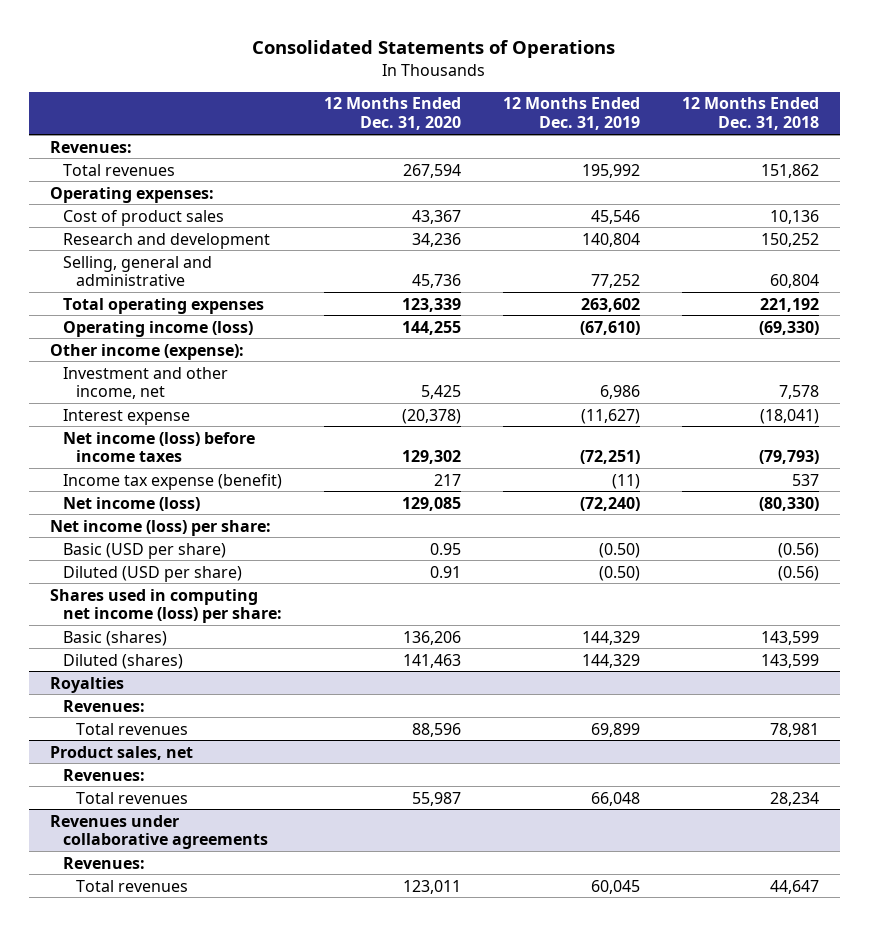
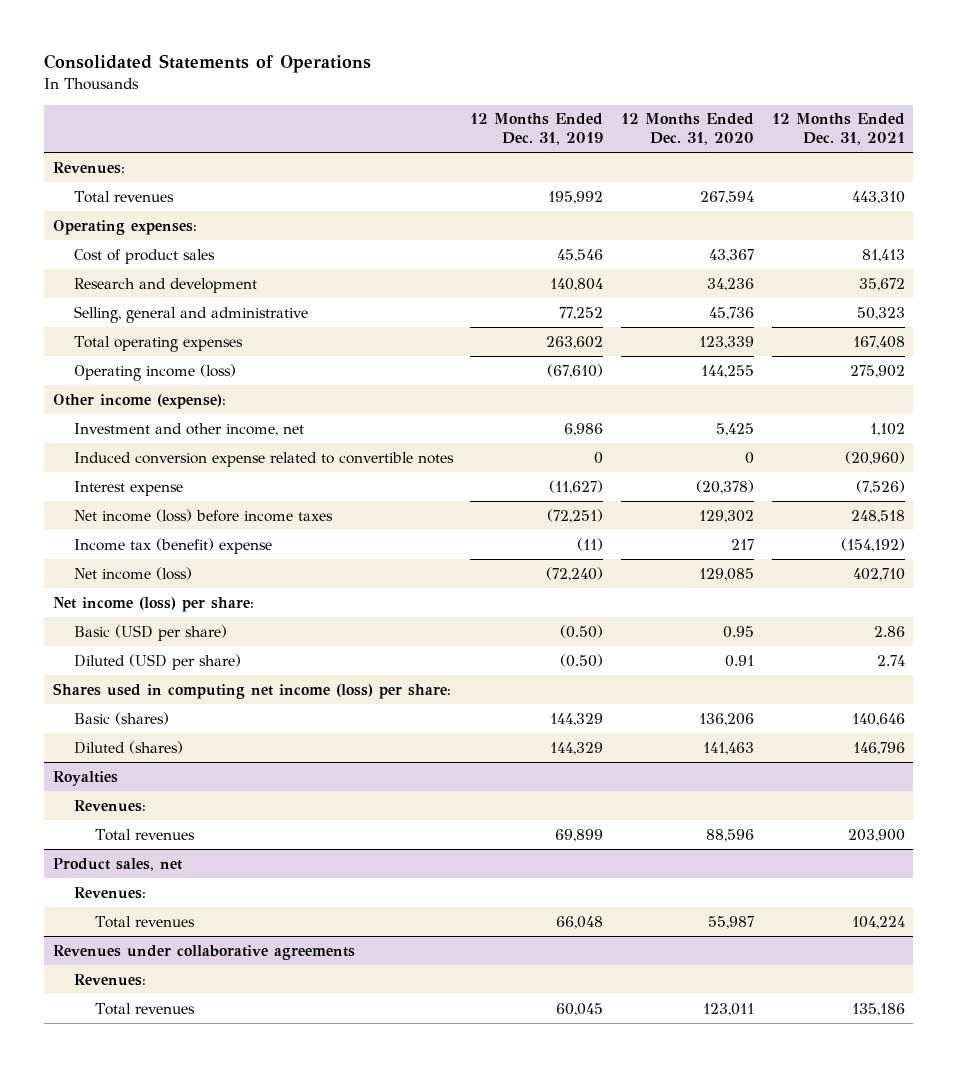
[682,97,820,131] 12 Months Ended Dec. 31, 2018 -> none
none -> [771,113,905,146] 12 Months Ended Dec. 31, 2021
none -> [73,451,454,467] Induced conversion expense related to convertible notes
[62,473,282,490] Income tax expense (benefit) -> [73,537,272,554] Income tax (benefit) expense

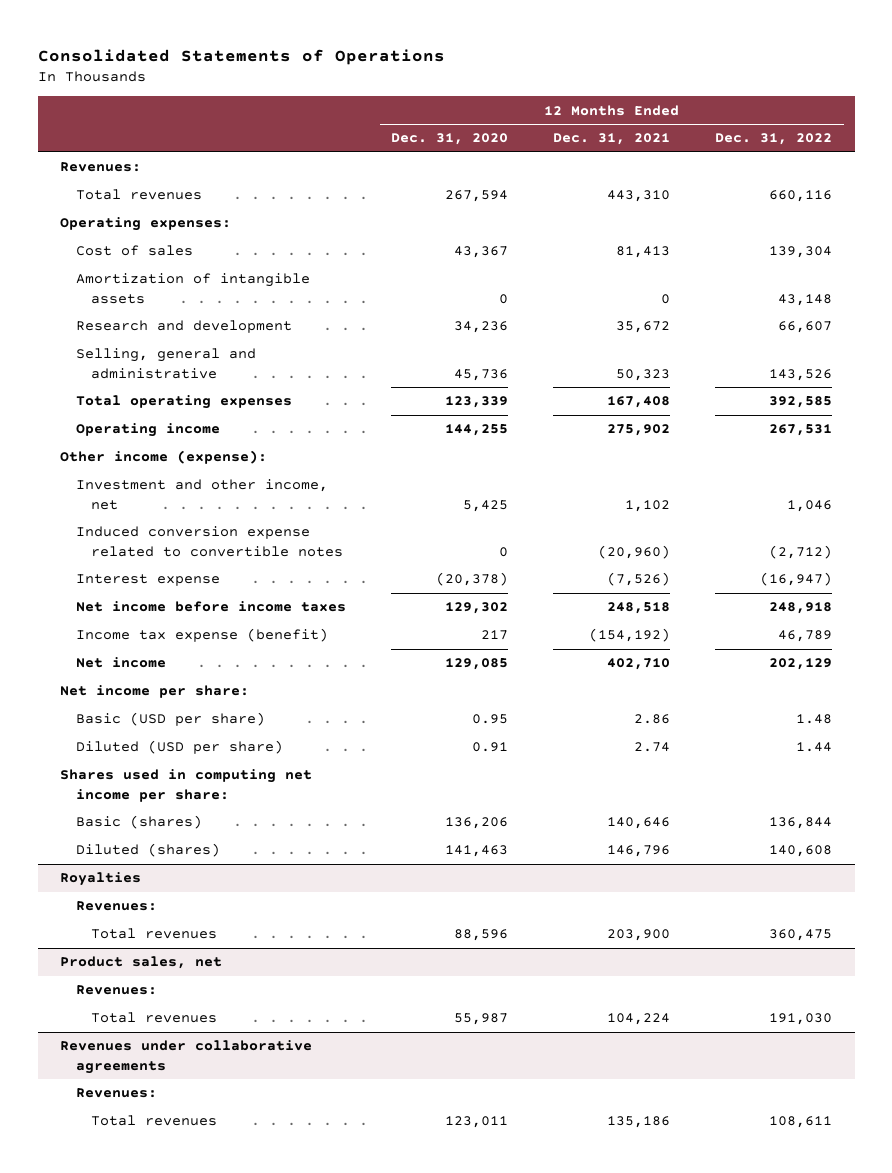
[470,113,604,146] 12 Months Ended Dec. 31, 2019 -> none
none -> [715,133,833,146] Dec. 31, 2022
[73,248,215,264] Cost of product sales -> [75,245,193,257] Cost of sales
none -> [75,273,310,304] Amortization of intangible assets
[73,363,236,381] Operating income (loss) -> [75,423,220,438] Operating income
[73,508,333,522] Net income (loss) before income taxes -> [75,601,346,613] Net income before income taxes
[73,537,272,554] Income tax (benefit) expense -> [75,628,328,643] Income tax expense (benefit)
[73,566,192,580] Net income (loss) -> [75,657,166,669] Net income
[52,596,254,612] Net income (loss) per share: -> [60,685,250,699] Net income per share:
[52,682,451,699] Shares used in computing net income (loss) per share: -> [60,769,313,802] Shares used in computing net income per share:

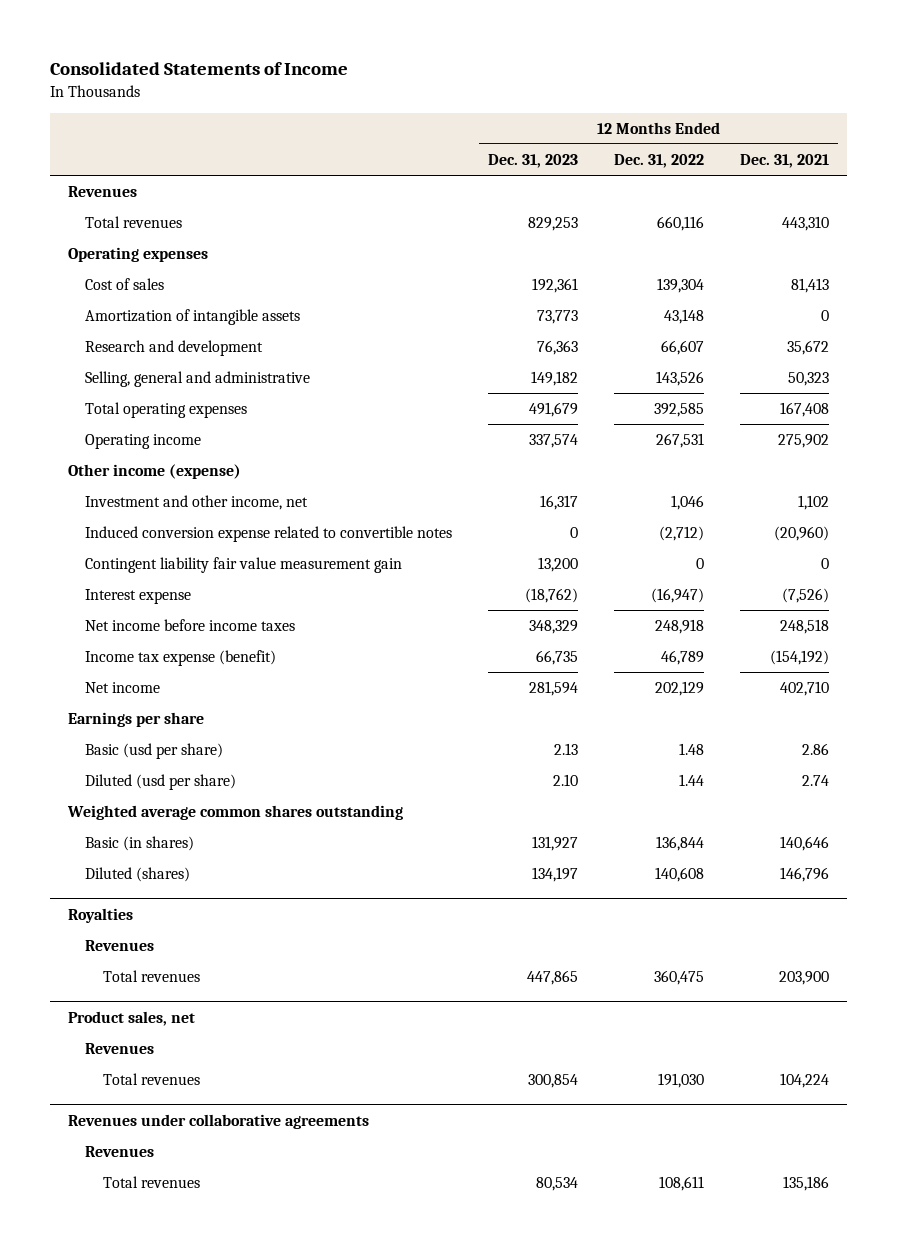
[37,48,445,65] Consolidated Statements of Operations -> [50,62,349,76] Consolidated Statements of Income
[390,133,508,146] Dec. 31, 2020 -> none
none -> [488,153,579,168] Dec. 31, 2023
[60,162,142,173] Revenues: -> [68,186,138,198] Revenues
[60,217,232,232] Operating expenses: -> [68,247,209,263] Operating expenses
[60,450,268,465] Other income (expense): -> [68,464,242,480] Other income (expense)
none -> [85,557,403,574] Contingent liability fair value measurement gain
[60,685,250,699] Net income per share: -> [68,712,205,728] Earnings per share
[75,712,265,727] Basic (USD per share) -> [85,743,224,760] Basic (usd per share)
[75,740,283,755] Diluted (USD per share) -> [85,774,237,791] Diluted (usd per share)
[60,769,313,802] Shares used in computing net income per share: -> [67,805,404,821] Weighted average common shares outstanding
[75,815,202,830] Basic (shares) -> [85,836,195,852] Basic (in shares)
[75,901,157,912] Revenues: -> [85,940,155,952] Revenues
[75,985,157,996] Revenues: -> [85,1043,155,1055] Revenues
[75,1088,157,1099] Revenues: -> [85,1146,155,1158] Revenues

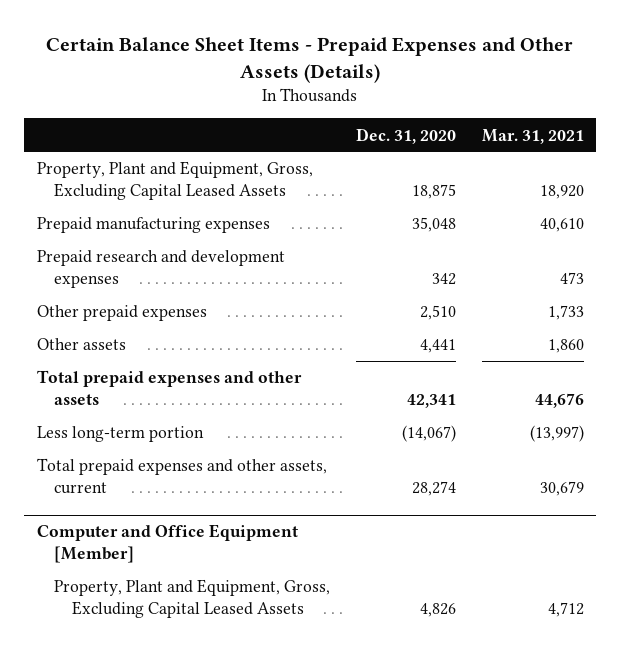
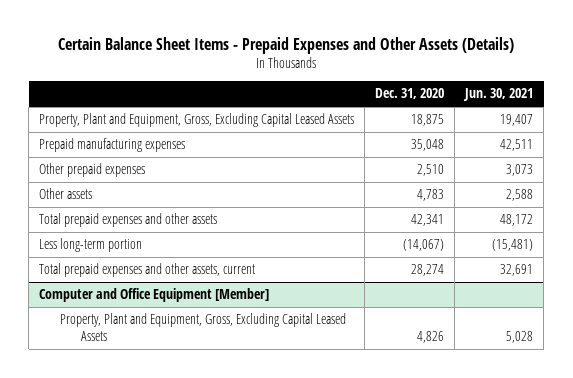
[481,128,584,144] Mar. 31, 2021 -> none
none -> [463,88,534,102] Jun. 30, 2021
[36,250,285,289] Prepaid research and development expenses -> none
[419,339,456,354] 4,441 -> [417,189,445,202] 4,783

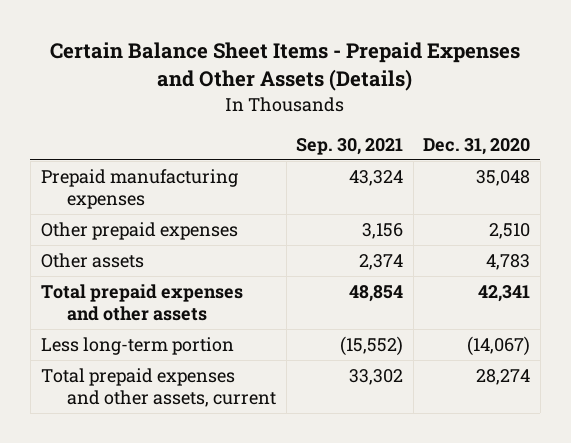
[463,88,534,102] Jun. 30, 2021 -> none
none -> [296,137,404,155] Sep. 30, 2021
[39,113,355,128] Property, Plant and Equipment, Gross, Excluding Capital Leased Assets -> none
[39,288,270,303] Computer and Office Equipment [Member] -> none
[60,313,347,341] Property, Plant and Equipment, Gross, Excluding Capital Leased Assets -> none

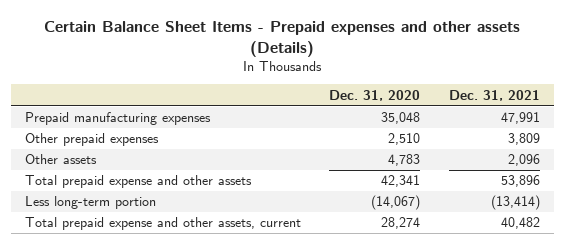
[50,42,521,92] Certain Balance Sheet Items - Prepaid Expenses and Other Assets (Details) -> [44,20,521,57] Certain Balance Sheet Items - Prepaid expenses and other assets (Details)
[296,137,404,155] Sep. 30, 2021 -> none
none -> [448,89,540,101] Dec. 31, 2021
[40,283,243,322] Total prepaid expenses and other assets -> [25,175,253,189] Total prepaid expense and other assets
[40,367,277,408] Total prepaid expenses and other assets, current -> [25,217,302,231] Total prepaid expense and other assets, current

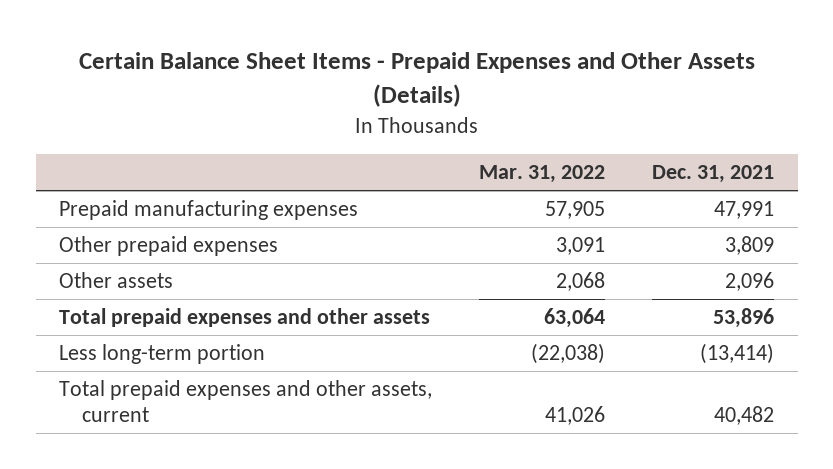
[44,20,521,57] Certain Balance Sheet Items - Prepaid expenses and other assets (Details) -> [78,52,755,108] Certain Balance Sheet Items - Prepaid Expenses and Other Assets (Details)
[329,89,421,101] Dec. 31, 2020 -> none
none -> [479,165,606,184] Mar. 31, 2022
[25,175,253,189] Total prepaid expense and other assets -> [59,308,431,328] Total prepaid expenses and other assets
[25,217,302,231] Total prepaid expense and other assets, current -> [59,380,433,422] Total prepaid expenses and other assets, current

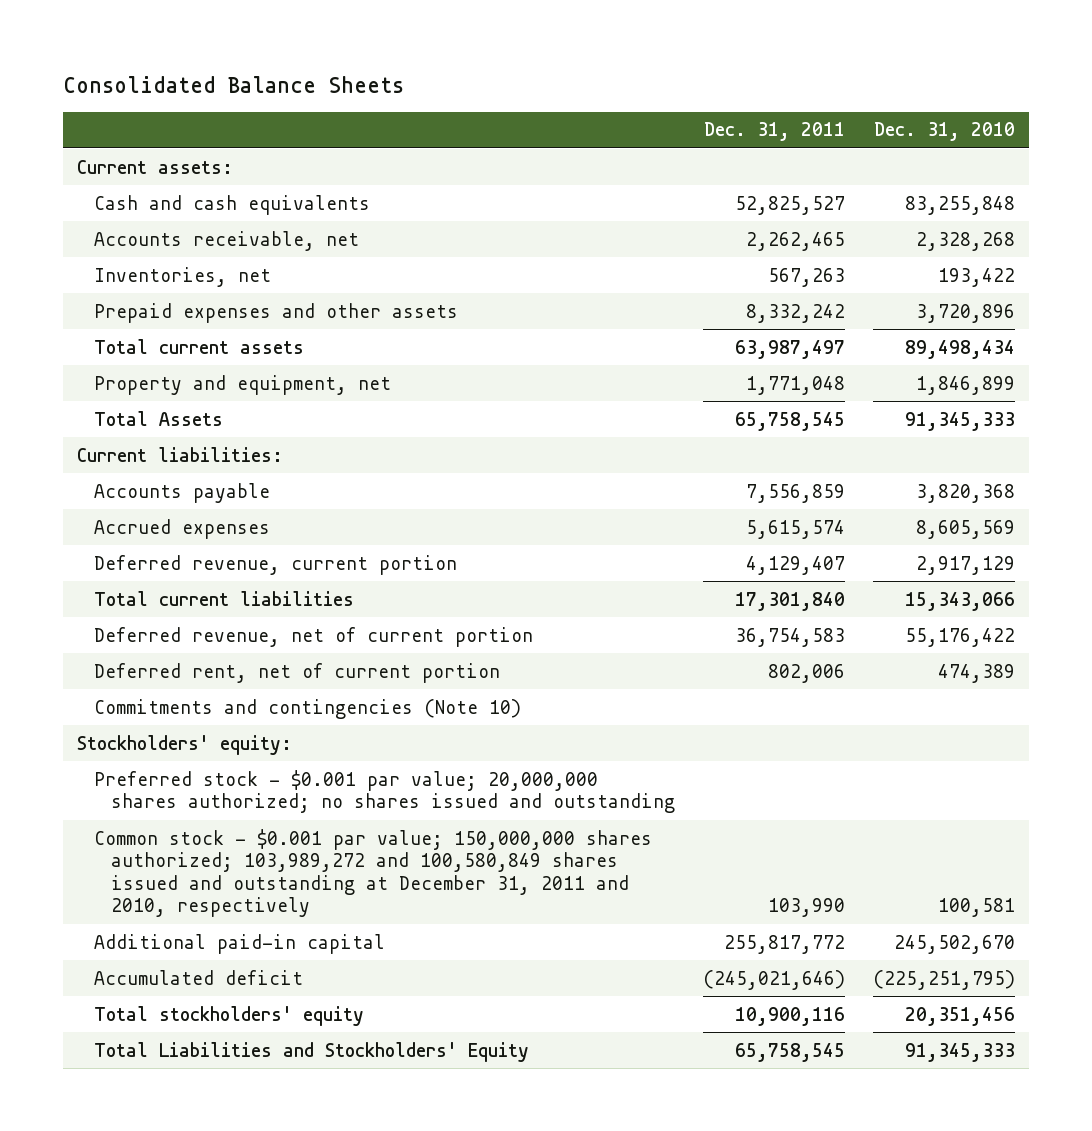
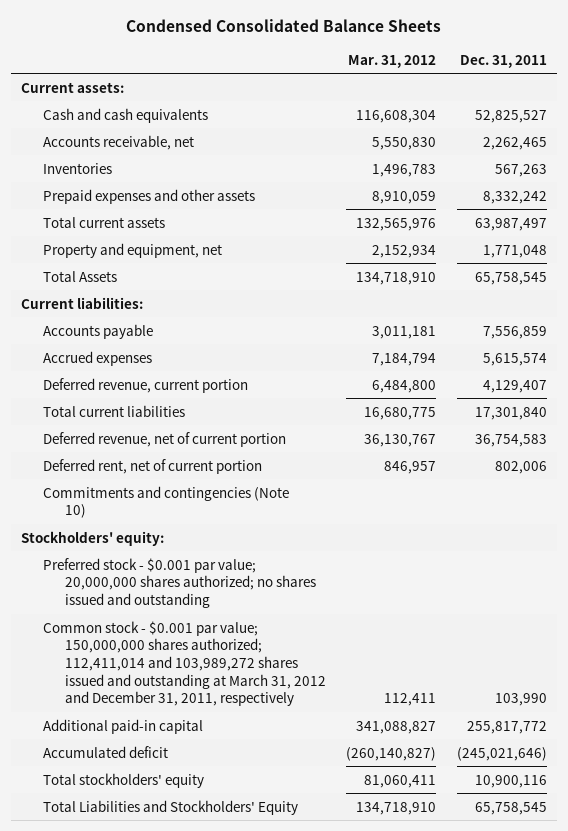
[63,75,405,93] Consolidated Balance Sheets -> [126,19,442,33] Condensed Consolidated Balance Sheets
[873,122,1015,142] Dec. 31, 2010 -> none
none -> [348,54,437,68] Mar. 31, 2012
[94,266,272,287] Inventories, net -> [43,162,113,174] Inventories
[94,828,653,918] Common stock - $0.001 par value; 150,000,000 shares authorized; 103,989,272 and 100,580,849 shares issued and outstanding at December 31, 2011 and 2010, respectively -> [43,620,326,707] Common stock - $0.001 par value; 150,000,000 shares authorized; 112,411,014 and 103,989,272 shares issued and outstanding at March 31, 2012 and December 31, 2011, respectively

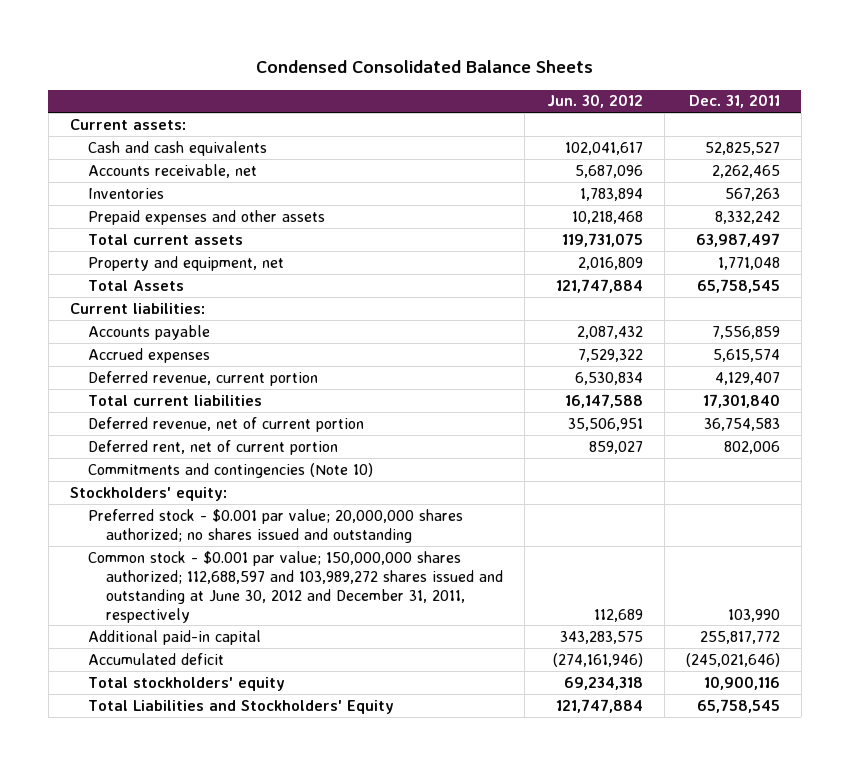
[348,54,437,68] Mar. 31, 2012 -> none
none -> [546,94,643,109] Jun. 30, 2012
[43,620,326,707] Common stock - $0.001 par value; 150,000,000 shares authorized; 112,411,014 and 103,989,272 shares issued and outstanding at March 31, 2012 and December 31, 2011, respectively -> [88,550,504,623] Common stock - $0.001 par value; 150,000,000 shares authorized; 112,688,597 and 103,989,272 shares issued and outstanding at June 30, 2012 and December 31, 2011, respectively

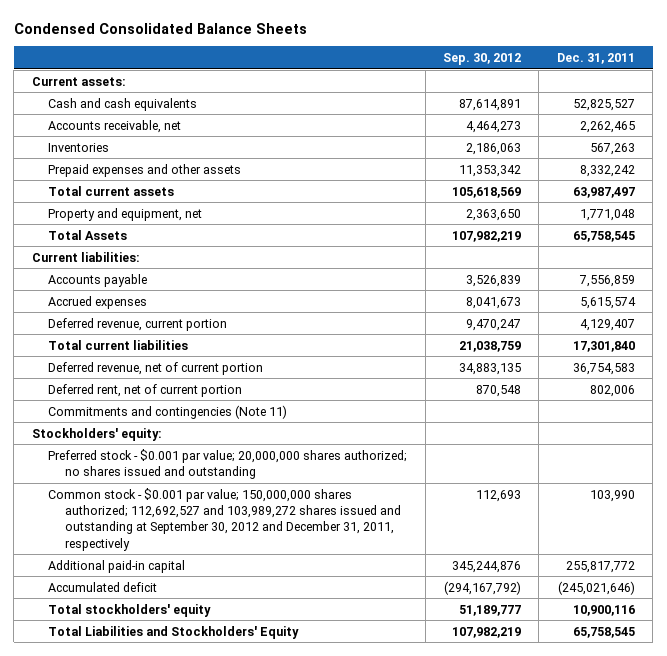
[546,94,643,109] Jun. 30, 2012 -> none
none -> [443,53,522,66] Sep. 30, 2012
[88,462,374,478] Commitments and contingencies (Note 10) -> [48,404,288,419] Commitments and contingencies (Note 11)
[88,550,504,623] Common stock - $0.001 par value; 150,000,000 shares authorized; 112,688,597 and 103,989,272 shares issued and outstanding at June 30, 2012 and December 31, 2011, respectively -> [48,487,401,551] Common stock - $0.001 par value; 150,000,000 shares authorized; 112,692,527 and 103,989,272 shares issued and outstanding at September 30, 2012 and December 31, 2011, respectively

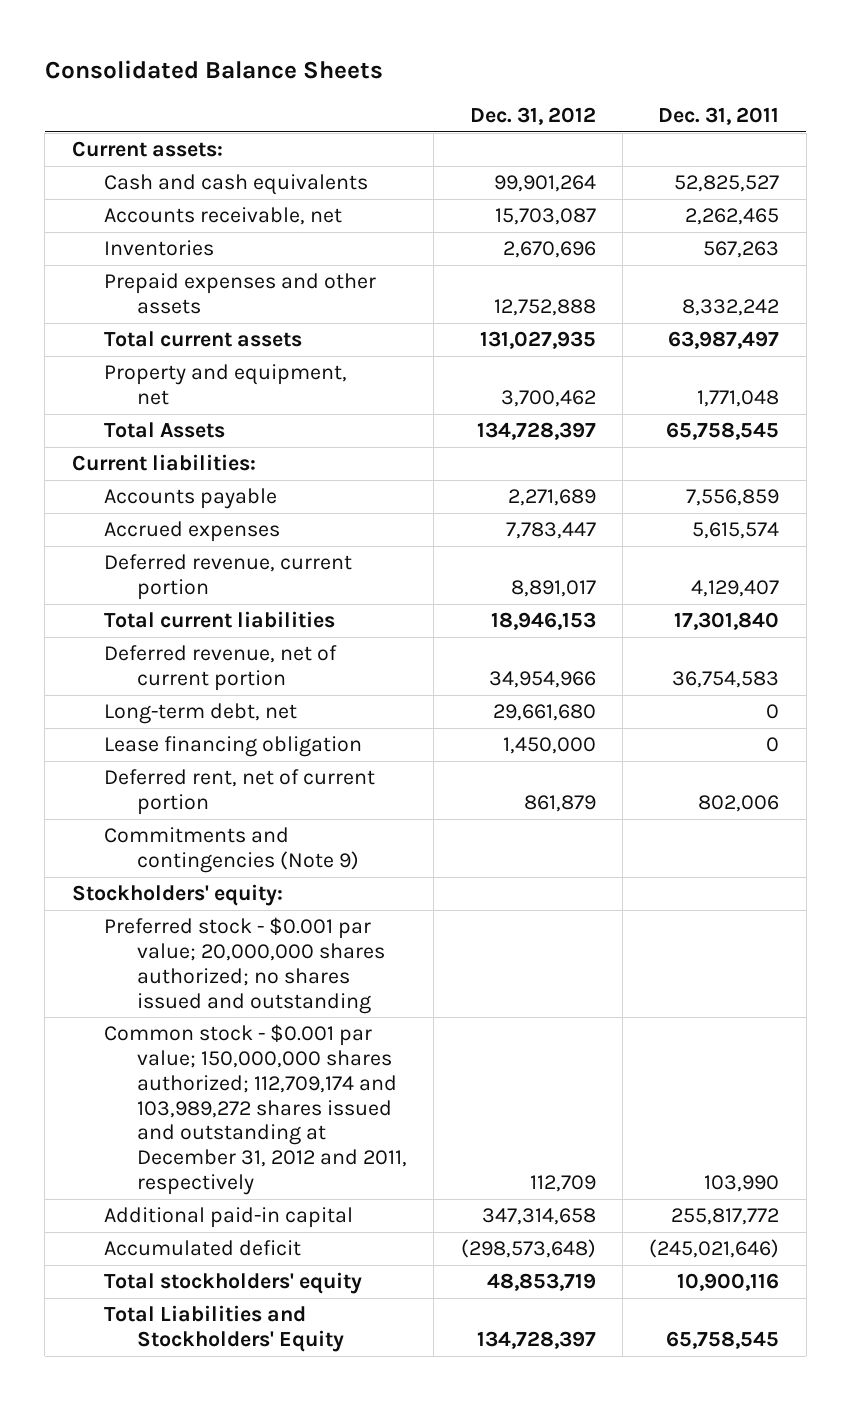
[13,22,307,34] Condensed Consolidated Balance Sheets -> [44,59,383,79] Consolidated Balance Sheets
[443,53,522,66] Sep. 30, 2012 -> none
none -> [469,107,596,126] Dec. 31, 2012
none -> [104,703,298,725] Long-term debt, net
none -> [104,736,363,758] Lease financing obligation
[48,404,288,419] Commitments and contingencies (Note 11) -> [104,827,360,873] Commitments and contingencies (Note 9)
[48,487,401,551] Common stock - $0.001 par value; 150,000,000 shares authorized; 112,692,527 and 103,989,272 shares issued and outstanding at September 30, 2012 and December 31, 2011, respectively -> [104,1024,408,1196] Common stock - $0.001 par value; 150,000,000 shares authorized; 112,709,174 and 103,989,272 shares issued and outstanding at December 31, 2012 and 2011, respectively

